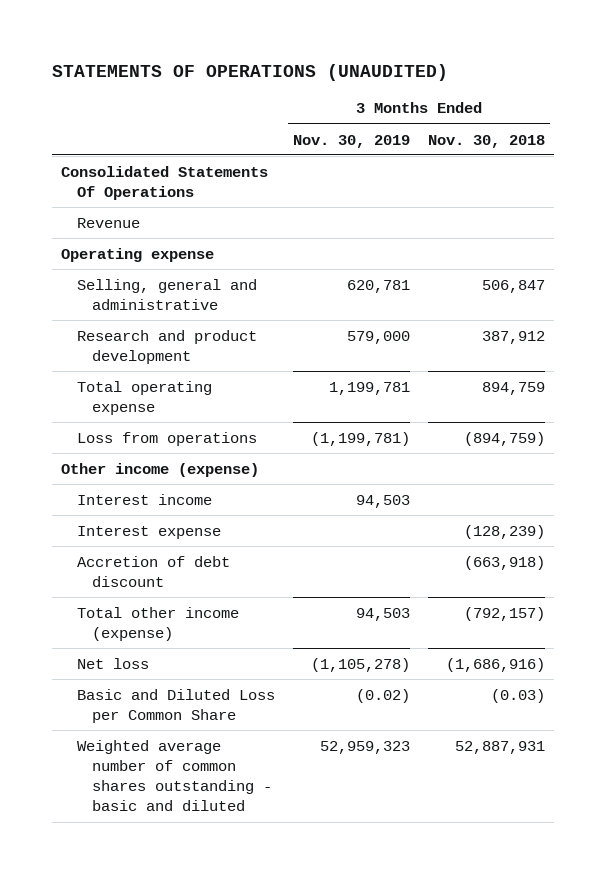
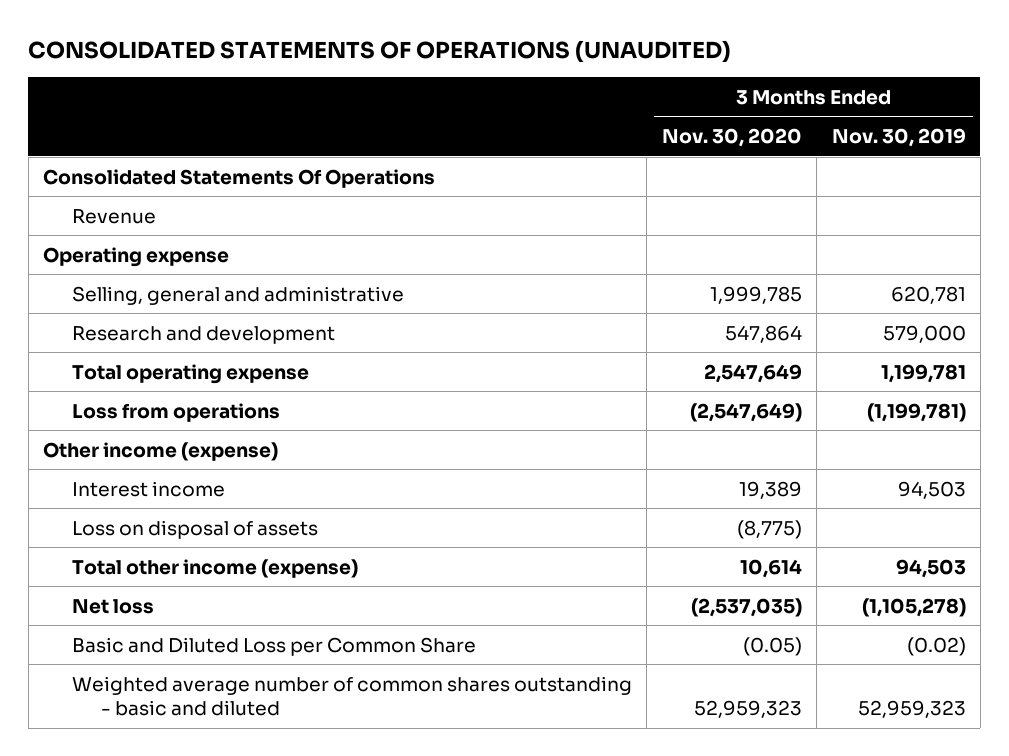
[52,63,449,81] STATEMENTS OF OPERATIONS (UNAUDITED) -> [28,40,732,64] CONSOLIDATED STATEMENTS OF OPERATIONS (UNAUDITED)
[427,134,545,148] Nov. 30, 2018 -> none
none -> [661,128,802,148] Nov. 30, 2020
[76,329,257,364] Research and product development -> [71,325,335,344] Research and development
[76,525,221,539] Interest expense -> none
[76,555,230,587] Accretion of debt discount -> none
none -> [71,519,318,539] Loss on disposal of assets

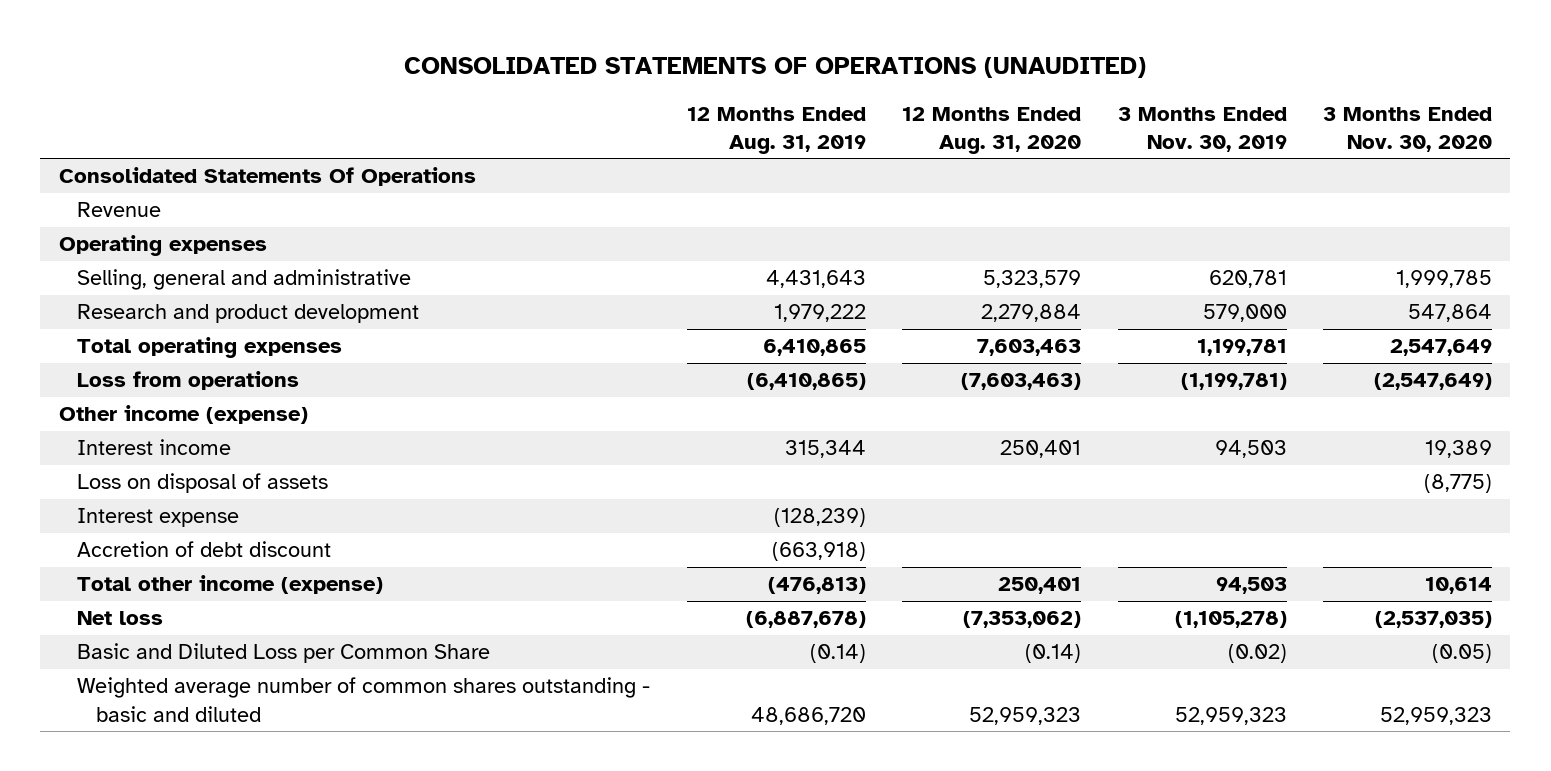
none -> [686,106,866,154] 12 Months Ended Aug. 31, 2019
none -> [902,106,1082,154] 12 Months Ended Aug. 31, 2020
[43,246,230,267] Operating expense -> [58,235,267,257] Operating expenses
[71,325,335,344] Research and development -> [77,304,420,324] Research and product development
[71,363,309,384] Total operating expense -> [77,337,343,359] Total operating expenses
none -> [77,508,240,528] Interest expense
none -> [77,541,332,558] Accretion of debt discount

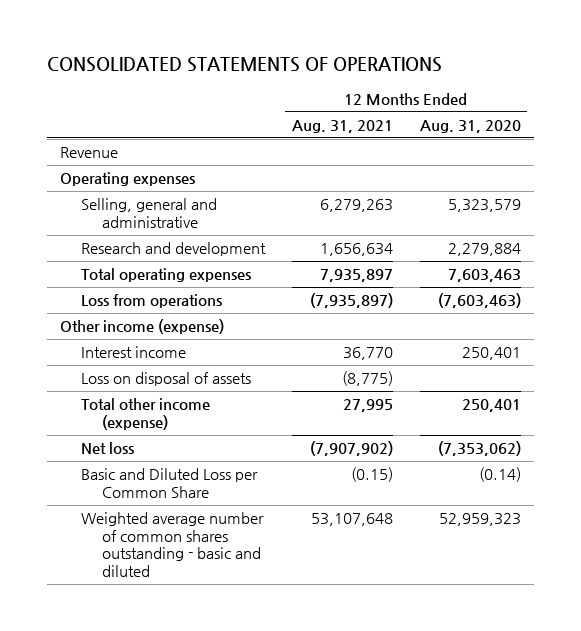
[404,57,1147,79] CONSOLIDATED STATEMENTS OF OPERATIONS (UNAUDITED) -> [46,57,442,73] CONSOLIDATED STATEMENTS OF OPERATIONS
[686,106,866,154] 12 Months Ended Aug. 31, 2019 -> none
[1117,106,1287,152] 3 Months Ended Nov. 30, 2019 -> none
[1323,106,1493,152] 3 Months Ended Nov. 30, 2020 -> none
none -> [291,119,393,133] Aug. 31, 2021
[58,167,476,187] Consolidated Statements Of Operations -> none
[77,304,420,324] Research and product development -> [81,242,267,257] Research and development
[77,508,240,528] Interest expense -> none
[77,541,332,558] Accretion of debt discount -> none

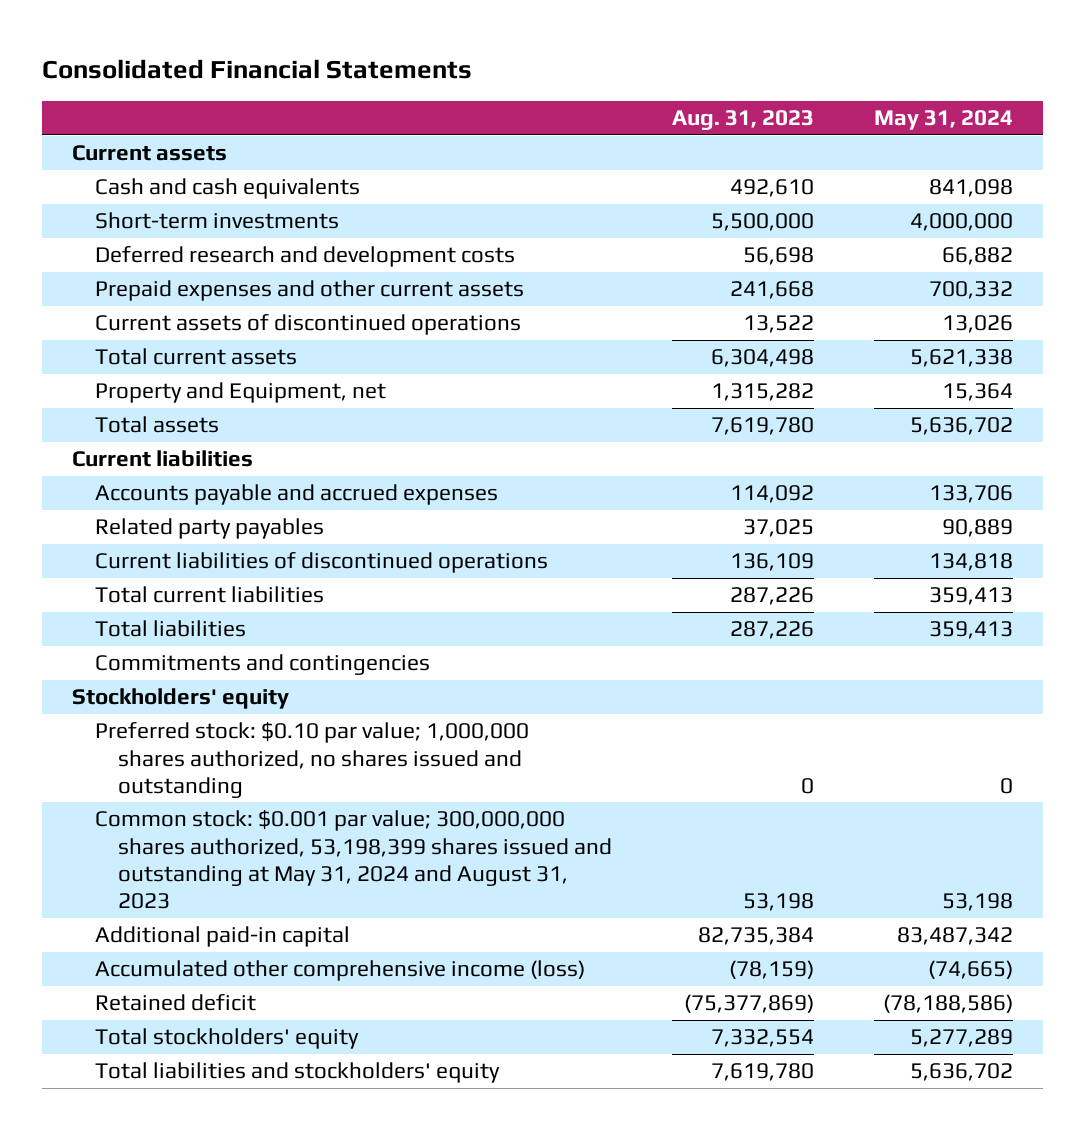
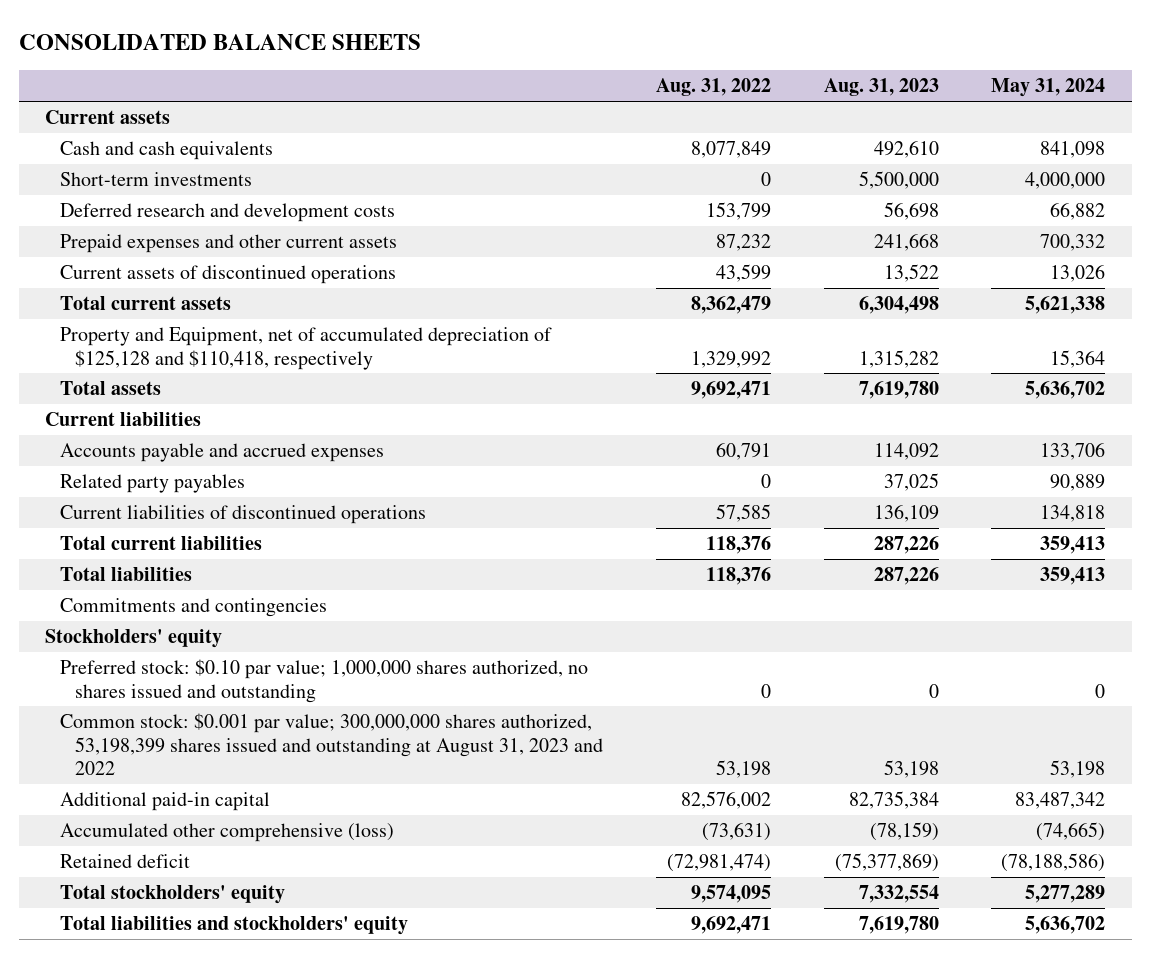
[42,58,473,79] Consolidated Financial Statements -> [18,33,421,50] CONSOLIDATED BALANCE SHEETS
none -> [656,78,772,97] Aug. 31, 2022
[95,382,387,404] Property and Equipment, net -> [60,327,553,370] Property and Equipment, net of accumulated depreciation of $125,128 and $110,418, respectively
[95,810,613,909] Common stock: $0.001 par value; 300,000,000 shares authorized, 53,198,399 shares issued and outstanding at May 31, 2024 and August 31, 2023 -> [60,713,604,776] Common stock: $0.001 par value; 300,000,000 shares authorized, 53,198,399 shares issued and outstanding at August 31, 2023 and 2022
[95,960,586,982] Accumulated other comprehensive income (loss) -> [60,823,395,843] Accumulated other comprehensive (loss)

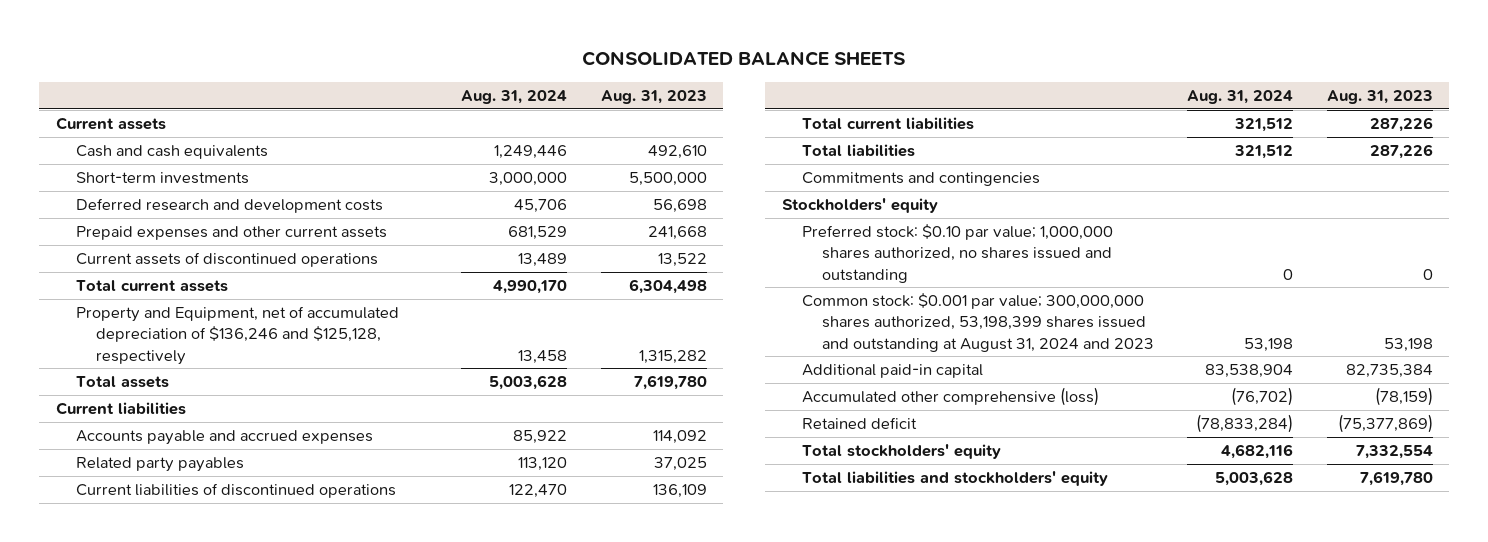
[656,78,772,97] Aug. 31, 2022 -> none
[991,78,1106,98] May 31, 2024 -> none
none -> [461,89,568,104] Aug. 31, 2024
[60,327,553,370] Property and Equipment, net of accumulated depreciation of $125,128 and $110,418, respectively -> [75,306,399,365] Property and Equipment, net of accumulated depreciation of $136,246 and $125,128, respectively
[60,713,604,776] Common stock: $0.001 par value; 300,000,000 shares authorized, 53,198,399 shares issued and outstanding at August 31, 2023 and 2022 -> [801,293,1155,352] Common stock: $0.001 par value; 300,000,000 shares authorized, 53,198,399 shares issued and outstanding at August 31, 2024 and 2023

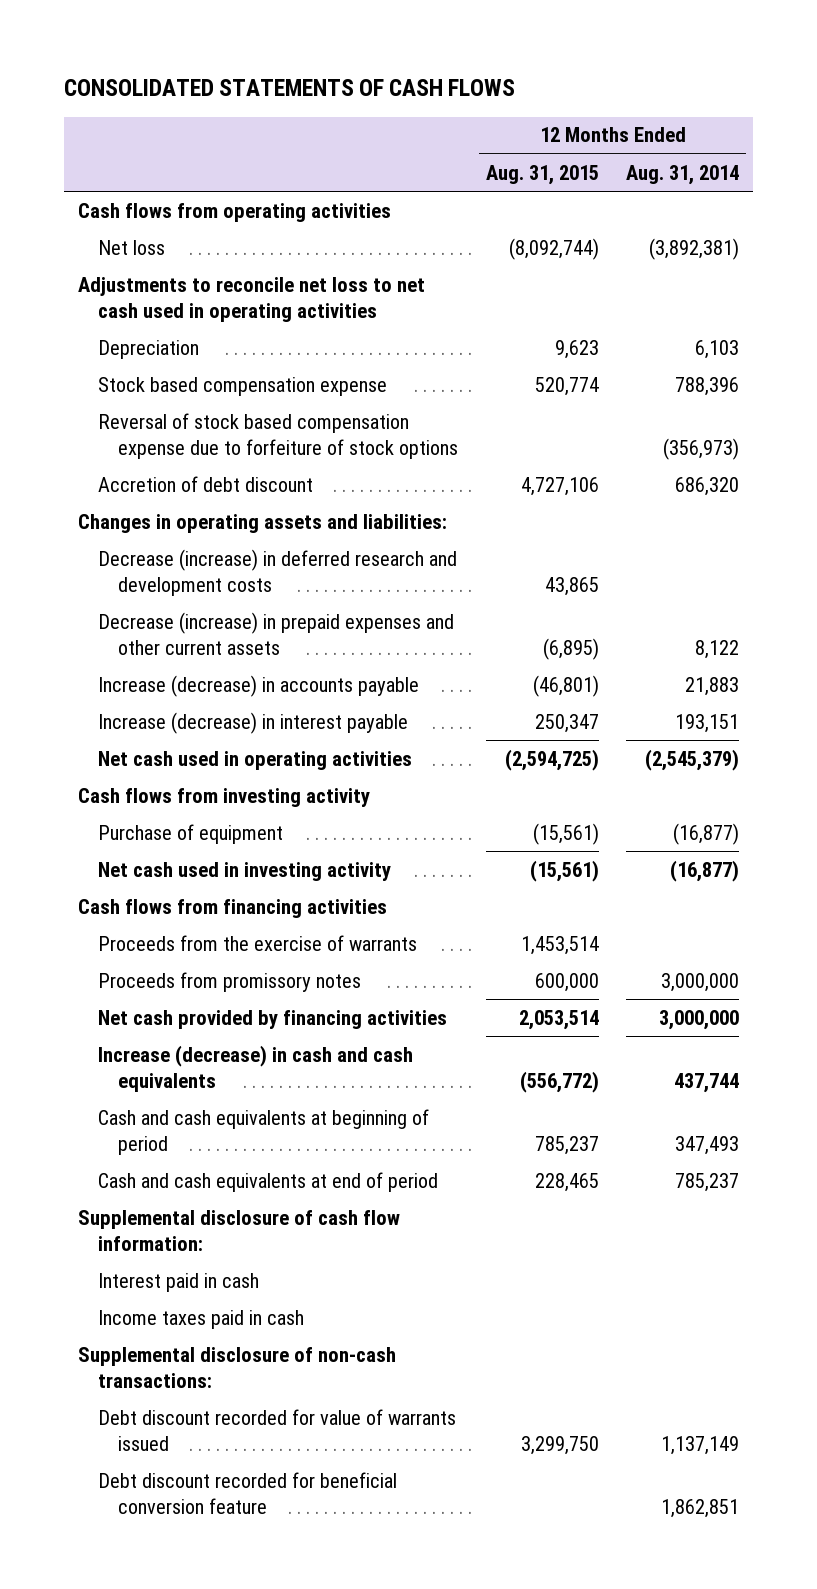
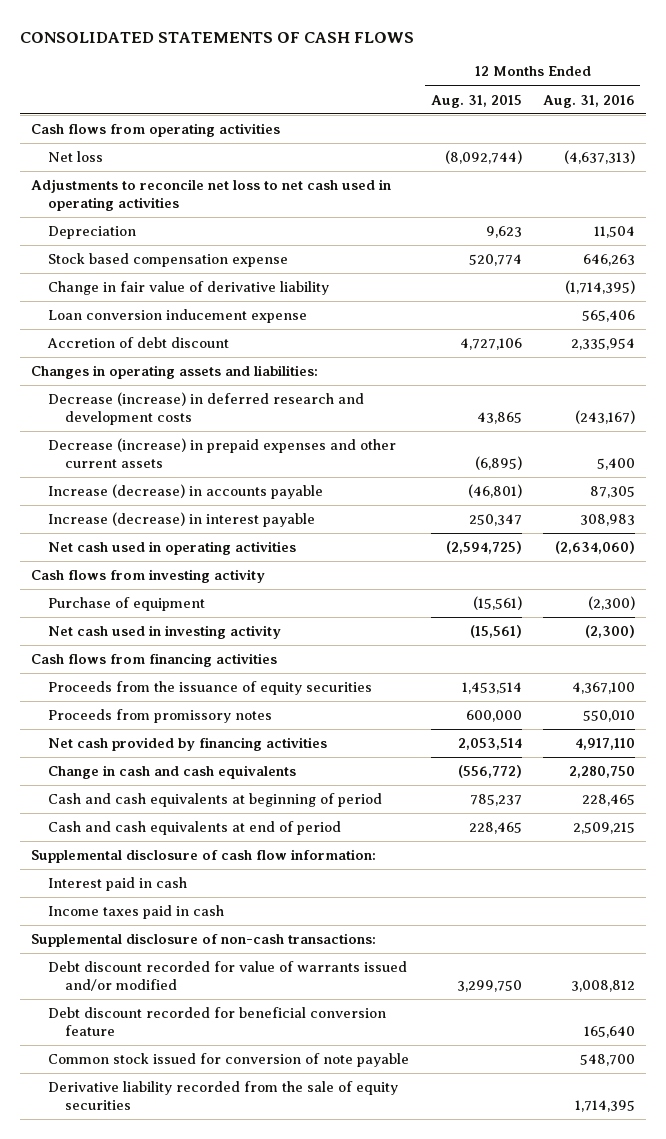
[626,164,740,185] Aug. 31, 2014 -> none
none -> [543,94,636,108] Aug. 31, 2016
[98,412,459,459] Reversal of stock based compensation expense due to forfeiture of stock options -> none
none -> [48,281,330,296] Change in fair value of derivative liability
none -> [48,309,308,324] Loan conversion inducement expense
[98,934,418,951] Proceeds from the exercise of warrants -> [48,681,373,696] Proceeds from the issuance of equity securities
[98,1044,414,1092] Increase (decrease) in cash and cash equivalents -> [48,765,297,780] Change in cash and cash equivalents
[98,1408,457,1451] Debt discount recorded for value of warrants issued -> [48,961,408,991] Debt discount recorded for value of warrants issued and/or modified
none -> [48,1053,410,1068] Common stock issued for conversion of note payable
none -> [48,1081,399,1110] Derivative liability recorded from the sale of equity securities

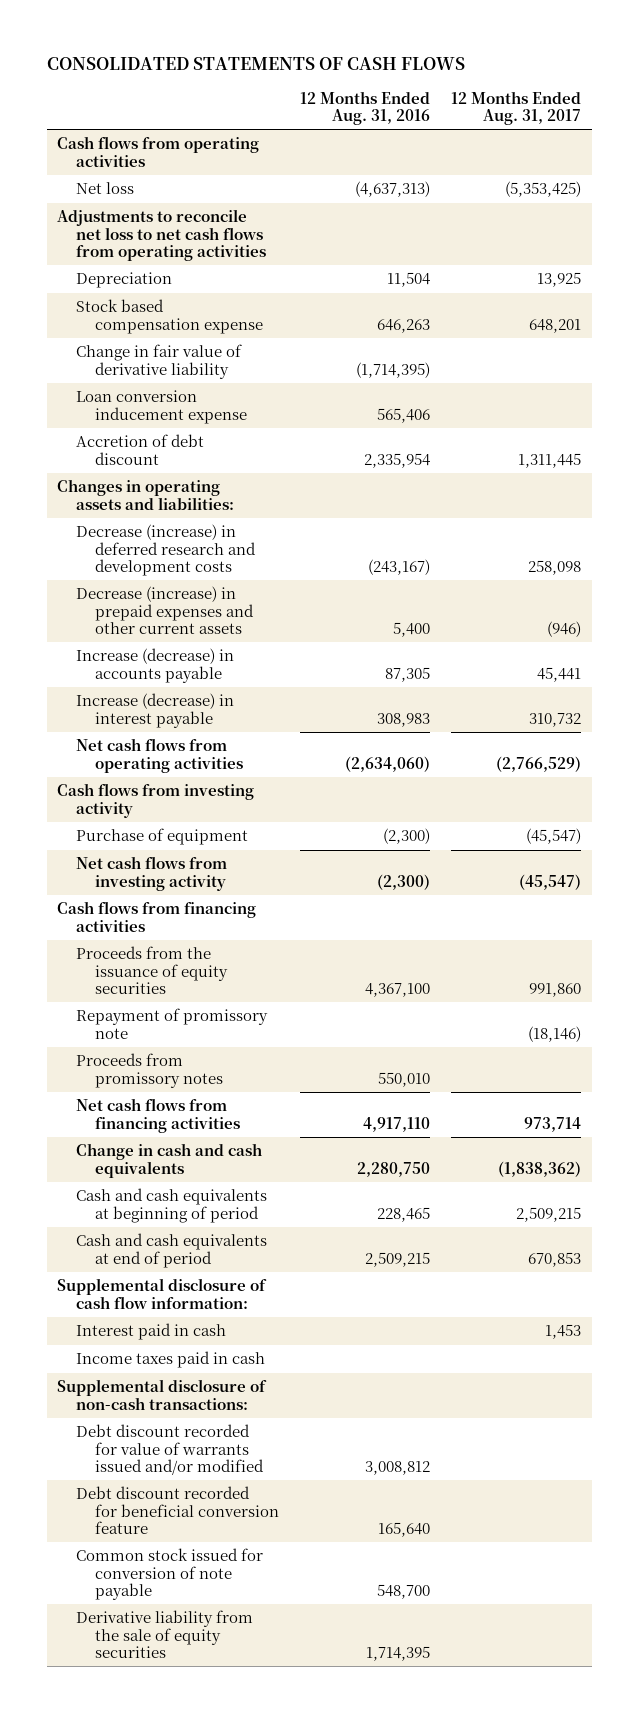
[430,94,522,108] Aug. 31, 2015 -> none
none -> [450,90,581,125] 12 Months Ended Aug. 31, 2017
[30,179,391,211] Adjustments to reconcile net loss to net cash used in operating activities -> [57,209,266,261] Adjustments to reconcile net loss to net cash flows from operating activities
[48,541,297,556] Net cash used in operating activities -> [75,738,243,773] Net cash flows from operating activities
[48,625,282,640] Net cash used in investing activity -> [75,856,227,891] Net cash flows from investing activity
none -> [75,1008,268,1039] Repayment of promissory note
[48,737,328,752] Net cash provided by financing activities -> [75,1098,240,1133] Net cash flows from financing activities
[48,1081,399,1110] Derivative liability recorded from the sale of equity securities -> [75,1610,253,1658] Derivative liability from the sale of equity securities

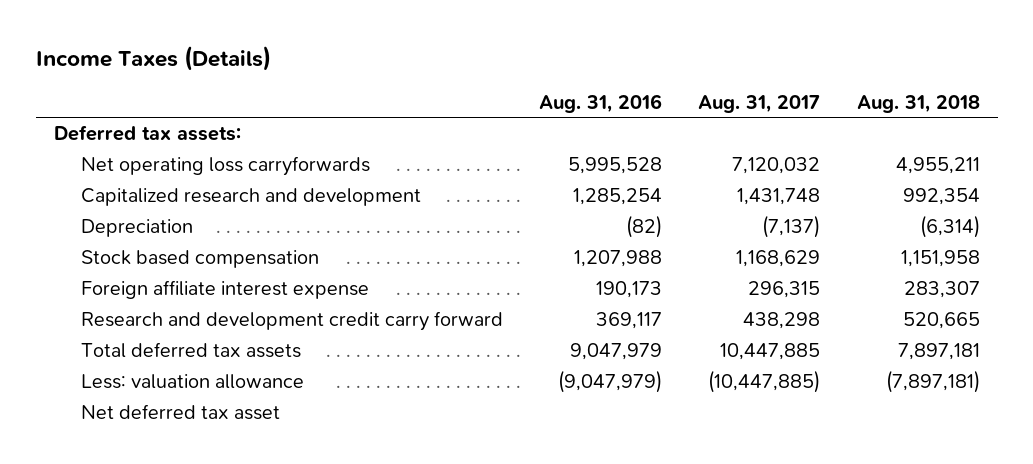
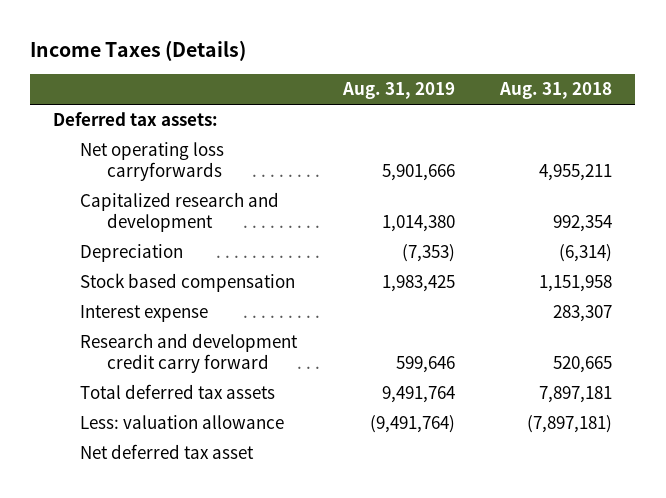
[539,93,663,113] Aug. 31, 2016 -> none
[698,94,821,113] Aug. 31, 2017 -> none
none -> [341,82,455,100] Aug. 31, 2019
[80,280,369,300] Foreign affiliate interest expense -> [79,305,208,323] Interest expense

